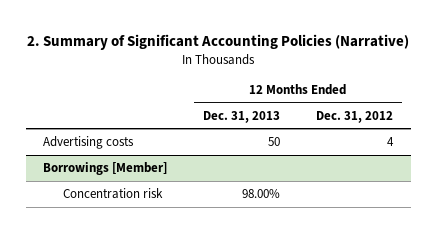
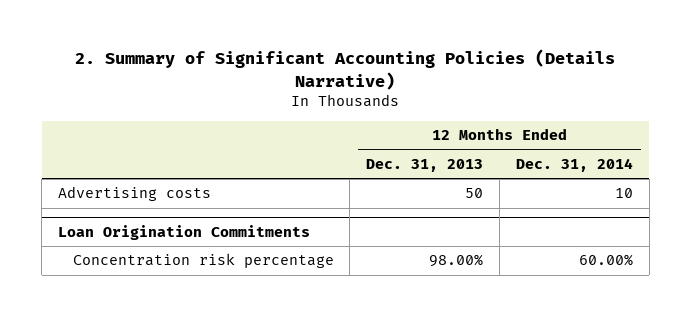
[27,33,410,50] 2. Summary of Significant Accounting Policies (Narrative) -> [75,49,616,90] 2. Summary of Significant Accounting Policies (Details Narrative)
[316,110,394,123] Dec. 31, 2012 -> none
none -> [515,158,633,173] Dec. 31, 2014
[43,162,168,176] Borrowings [Member] -> none
none -> [58,224,311,240] Loan Origination Commitments
[62,188,163,200] Concentration risk -> [72,253,334,269] Concentration risk percentage

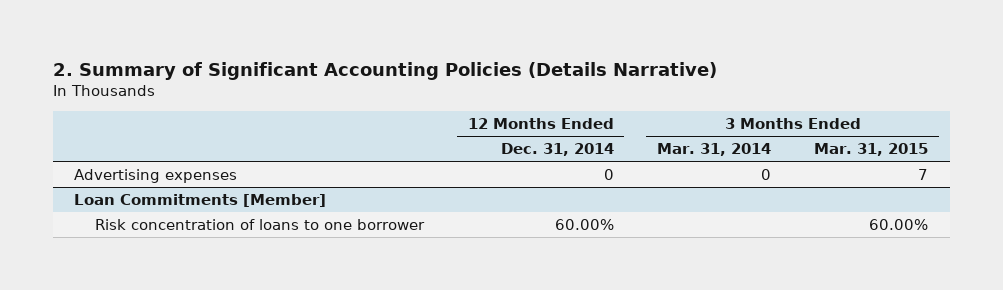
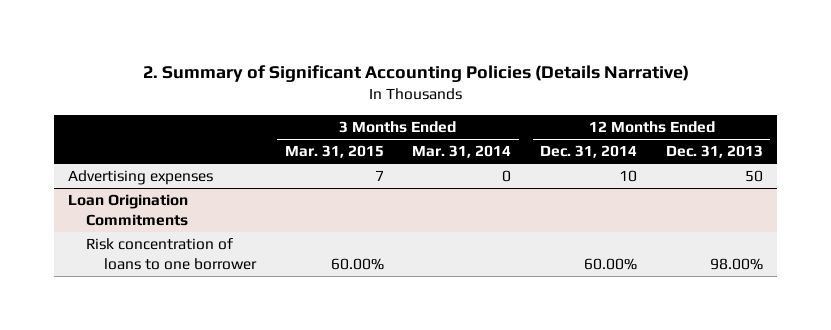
none -> [665,145,763,159] Dec. 31, 2013
[603,168,614,180] 0 -> [619,170,638,183] 10
[74,193,327,207] Loan Commitments [Member] -> [68,194,189,227] Loan Origination Commitments

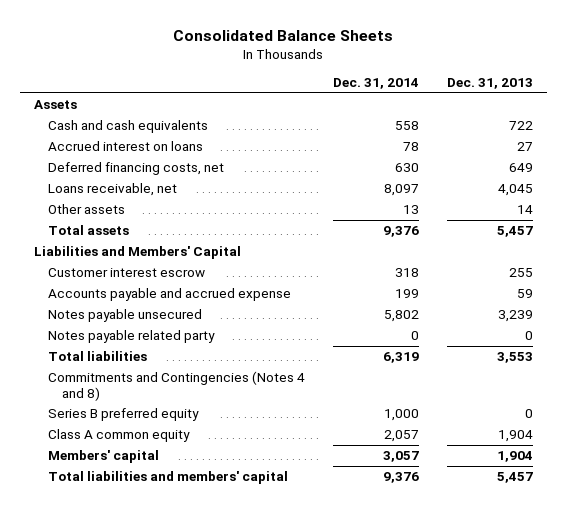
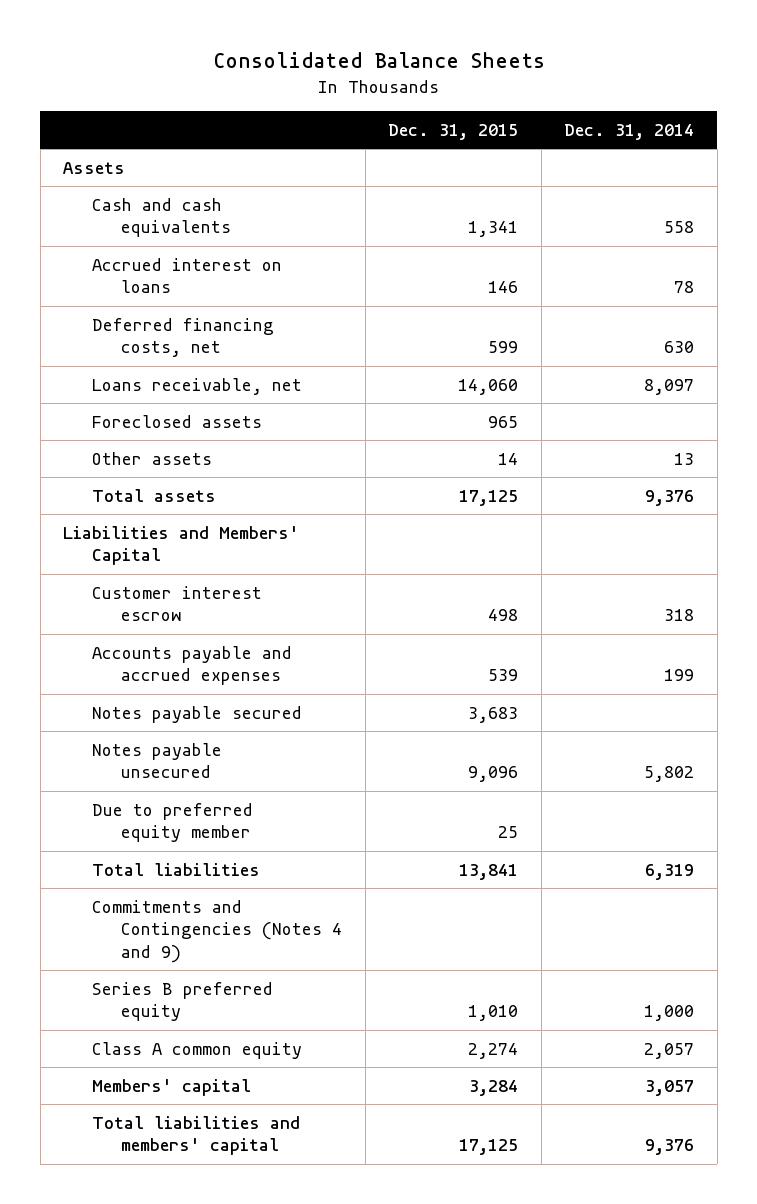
[446,78,533,90] Dec. 31, 2013 -> none
none -> [388,123,519,140] Dec. 31, 2015
none -> [92,414,263,428] Foreclosed assets
[47,288,291,302] Accounts payable and accrued expense -> [92,645,293,686] Accounts payable and accrued expenses
none -> [92,705,303,723] Notes payable secured
[47,330,215,344] Notes payable related party -> none
none -> [92,802,254,843] Due to preferred equity member
[47,371,305,401] Commitments and Contingencies (Notes 4 and 8) -> [92,899,343,964] Commitments and Contingencies (Notes 4 and 9)

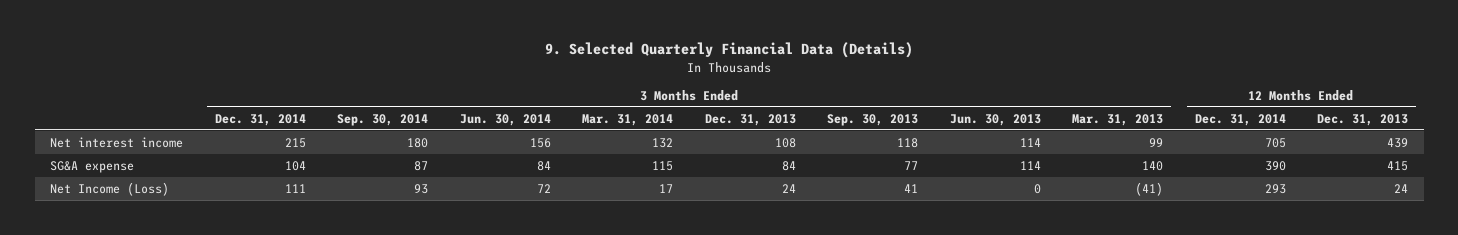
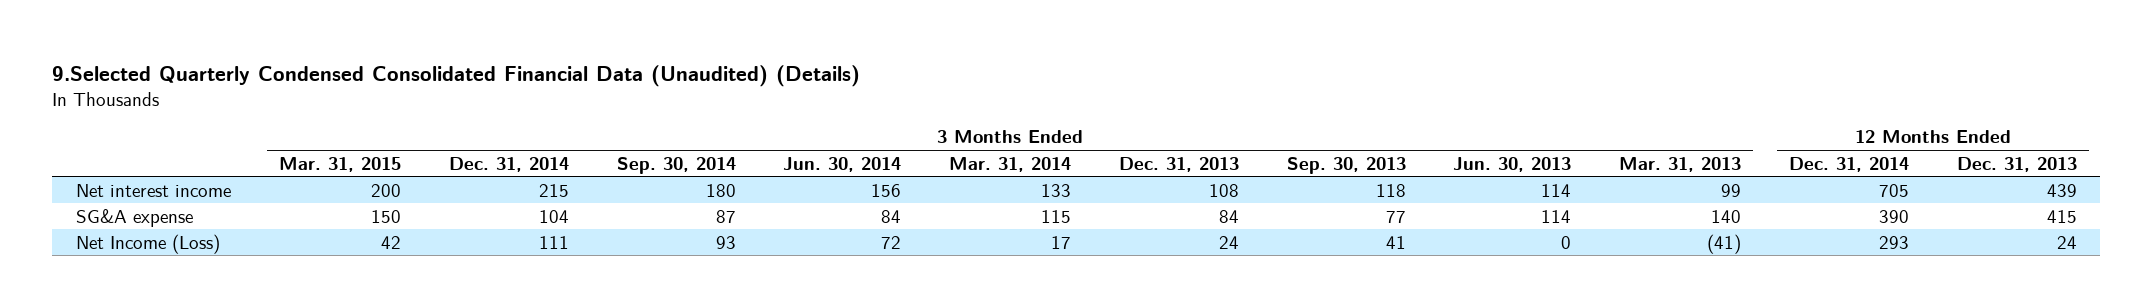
[545,42,914,59] 9. Selected Quarterly Financial Data (Details) -> [52,64,861,87] 9.Selected Quarterly Condensed Consolidated Financial Data (Unaudited) (Details)
none -> [279,156,402,172] Mar. 31, 2015
[652,137,674,148] 132 -> [1041,183,1072,197] 133

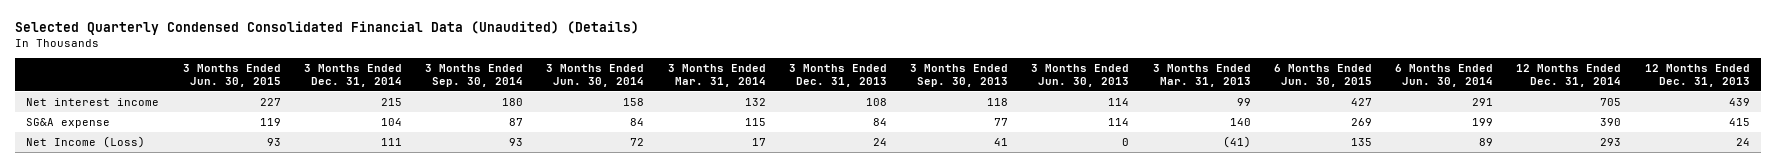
[52,64,861,87] 9.Selected Quarterly Condensed Consolidated Financial Data (Unaudited) (Details) -> [14,20,639,35] Selected Quarterly Condensed Consolidated Financial Data (Unaudited) (Details)
[279,156,402,172] Mar. 31, 2015 -> none
none -> [182,63,281,87] 3 Months Ended Jun. 30, 2015
none -> [1273,63,1372,87] 6 Months Ended Jun. 30, 2015
none -> [1395,63,1494,87] 6 Months Ended Jun. 30, 2014
[871,183,902,197] 156 -> [623,98,645,107] 158
[1041,183,1072,197] 133 -> [744,98,766,107] 132

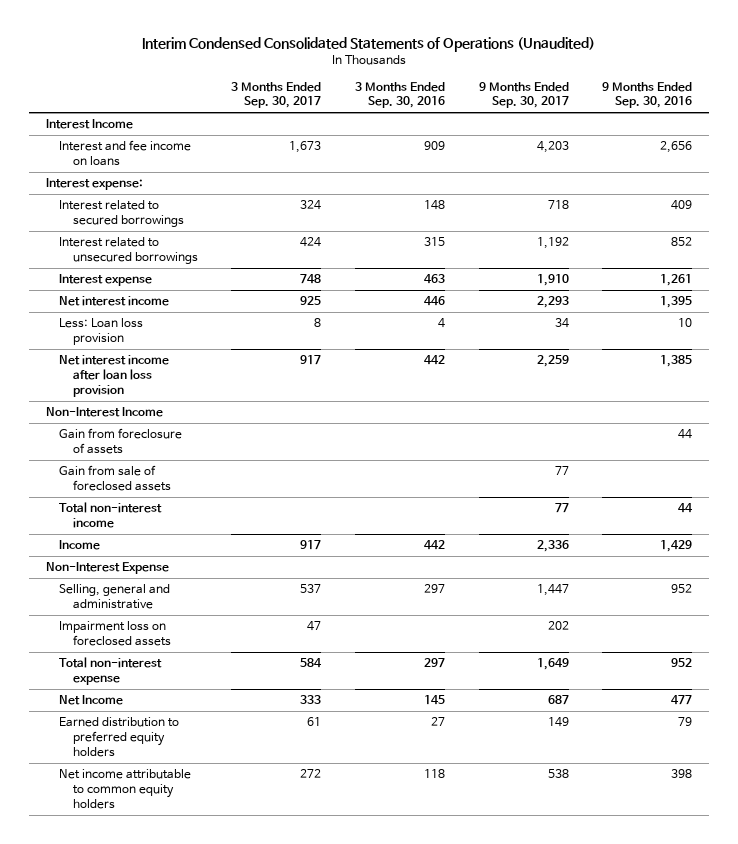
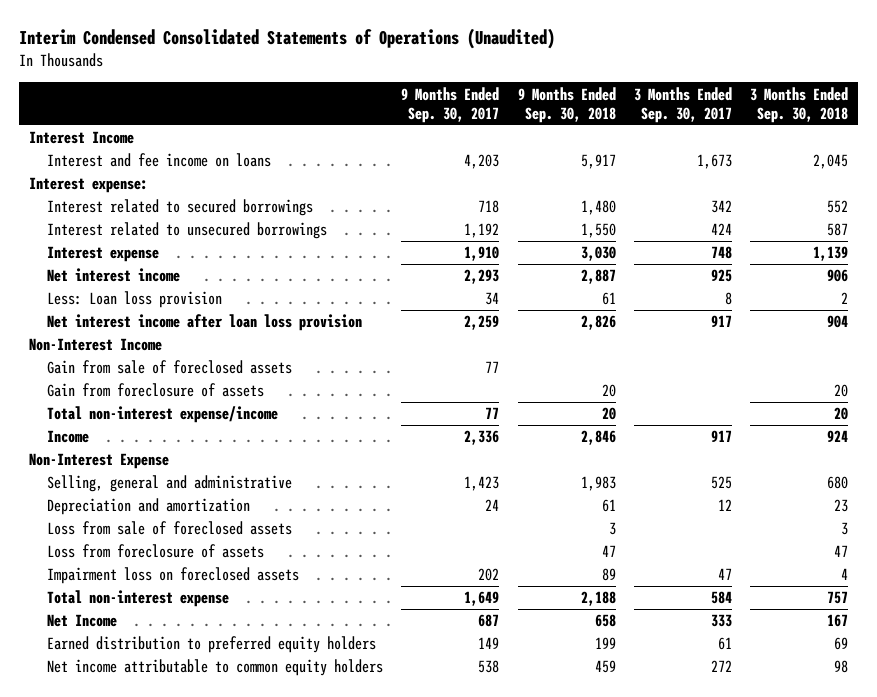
[355,81,446,109] 3 Months Ended Sep. 30, 2016 -> none
[602,81,693,109] 9 Months Ended Sep. 30, 2016 -> none
none -> [517,86,616,123] 9 Months Ended Sep. 30, 2018
none -> [750,86,849,123] 3 Months Ended Sep. 30, 2018
[300,200,322,211] 324 -> [710,200,732,214] 342
[59,428,183,455] Gain from foreclosure of assets -> [46,383,264,398] Gain from foreclosure of assets
[59,502,163,529] Total non-interest income -> [46,406,278,424] Total non-interest expense/income
[300,584,322,594] 537 -> [710,476,732,490] 525
[536,584,569,597] 1,447 -> [464,476,500,492] 1,423
none -> [46,498,250,516] Depreciation and amortization
none -> [46,521,292,536] Loss from sale of foreclosed assets
none -> [46,544,264,559] Loss from foreclosure of assets

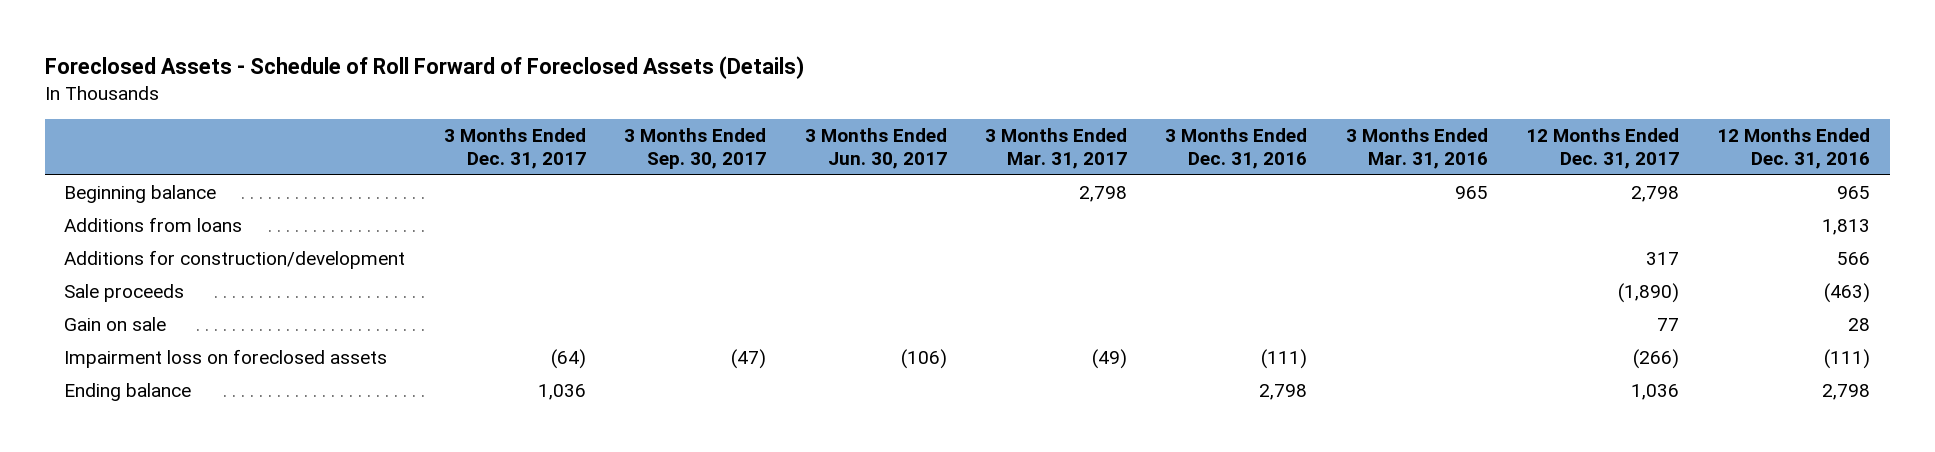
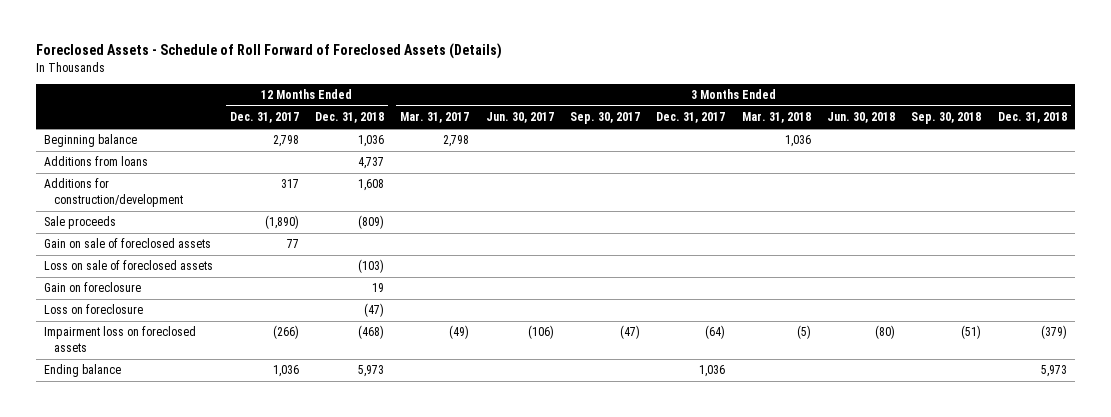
[1165,128,1308,169] 3 Months Ended Dec. 31, 2016 -> none
[1345,128,1488,169] 3 Months Ended Mar. 31, 2016 -> none
[1717,128,1871,169] 12 Months Ended Dec. 31, 2016 -> none
none -> [315,112,385,124] Dec. 31, 2018
none -> [741,112,811,124] Mar. 31, 2018
none -> [826,112,895,124] Jun. 30, 2018
none -> [911,112,982,125] Sep. 30, 2018
none -> [997,112,1067,124] Dec. 31, 2018
[64,317,167,332] Gain on sale -> [44,238,212,249] Gain on sale of foreclosed assets
none -> [44,260,214,271] Loss on sale of foreclosed assets
none -> [44,282,142,293] Gain on foreclosure
none -> [44,304,144,315] Loss on foreclosure

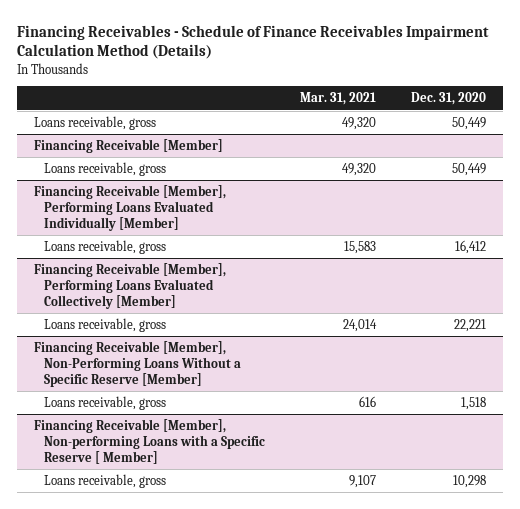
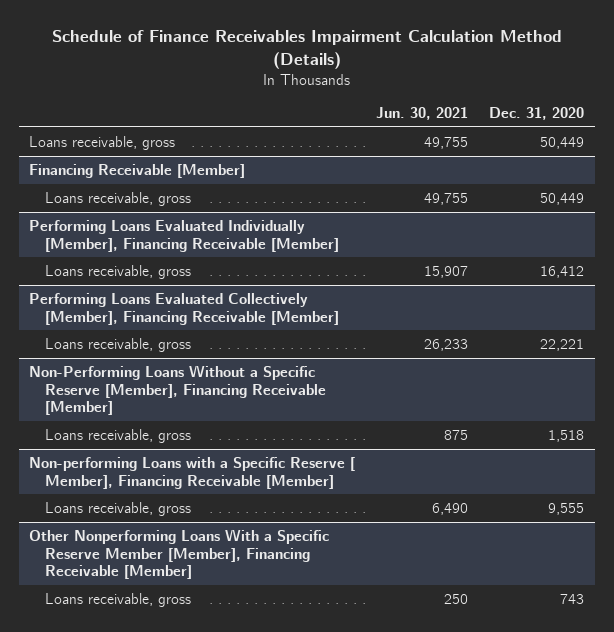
[16,24,489,60] Financing Receivables - Schedule of Finance Receivables Impairment Calculation Method (Details) -> [51,29,562,69] Schedule of Finance Receivables Impairment Calculation Method (Details)
[299,92,376,106] Mar. 31, 2021 -> none
none -> [376,107,469,121] Jun. 30, 2021
[34,184,227,231] Financing Receivable [Member], Performing Loans Evaluated Individually [Member] -> [29,219,339,252] Performing Loans Evaluated Individually [Member], Financing Receivable [Member]
[34,262,227,309] Financing Receivable [Member], Performing Loans Evaluated Collectively [Member] -> [29,292,339,325] Performing Loans Evaluated Collectively [Member], Financing Receivable [Member]
[34,340,241,387] Financing Receivable [Member], Non-Performing Loans Without a Specific Reserve [Member] -> [29,364,326,416] Non-Performing Loans Without a Specific Reserve [Member], Financing Receivable [Member]
[34,418,265,464] Financing Receivable [Member], Non-performing Loans with a Specific Reserve [ Member] -> [29,456,356,489] Non-performing Loans with a Specific Reserve [ Member], Financing Receivable [Member]
[452,474,486,488] 10,298 -> [548,502,585,515] 9,555
none -> [29,528,330,580] Other Nonperforming Loans With a Specific Reserve Member [Member], Financing Receivable [Member]
none -> [44,592,191,607] Loans receivable, gross

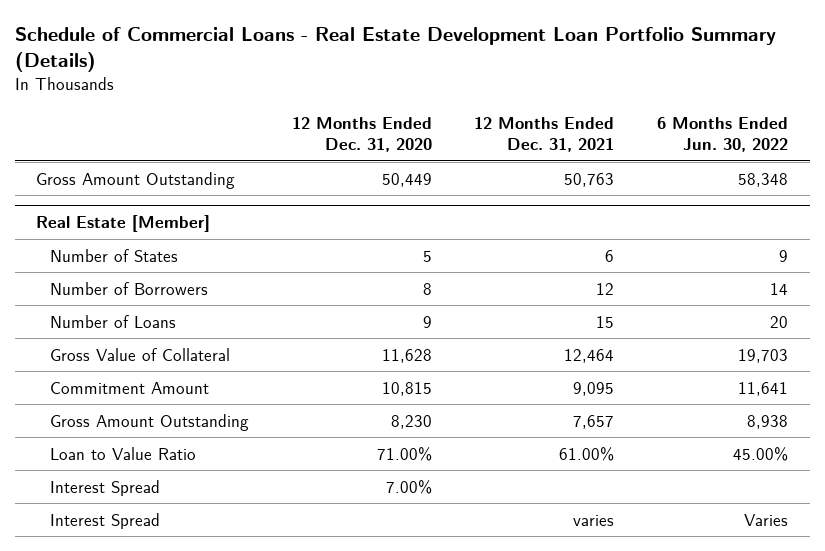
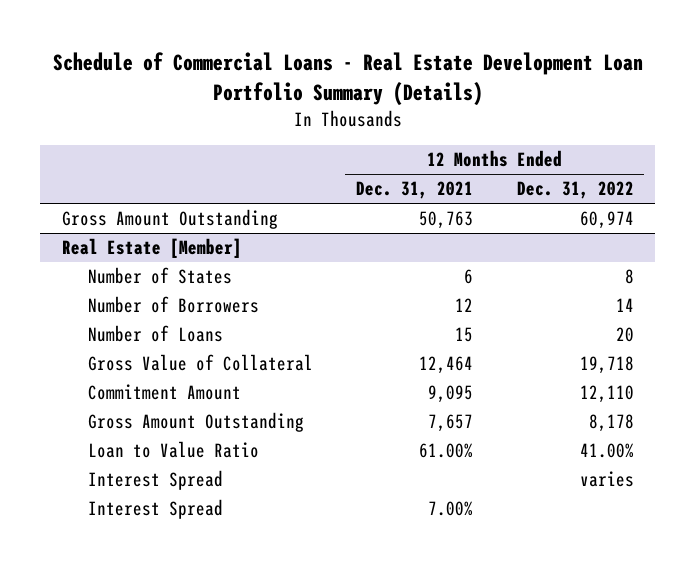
[291,116,432,153] 12 Months Ended Dec. 31, 2020 -> none
[657,116,789,153] 6 Months Ended Jun. 30, 2022 -> none
none -> [516,181,634,200] Dec. 31, 2022
[573,514,615,526] varies -> [428,501,474,517] 7.00%

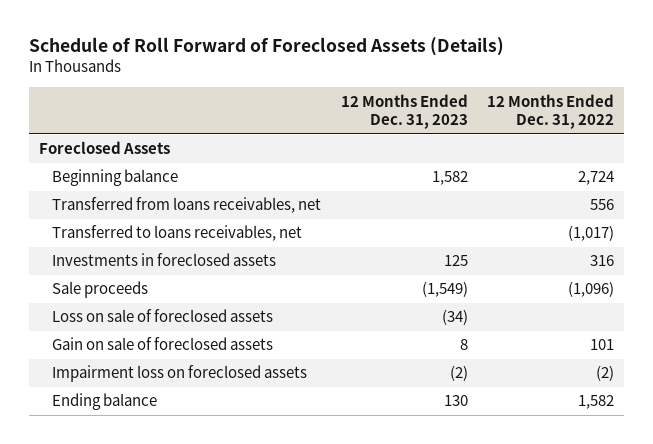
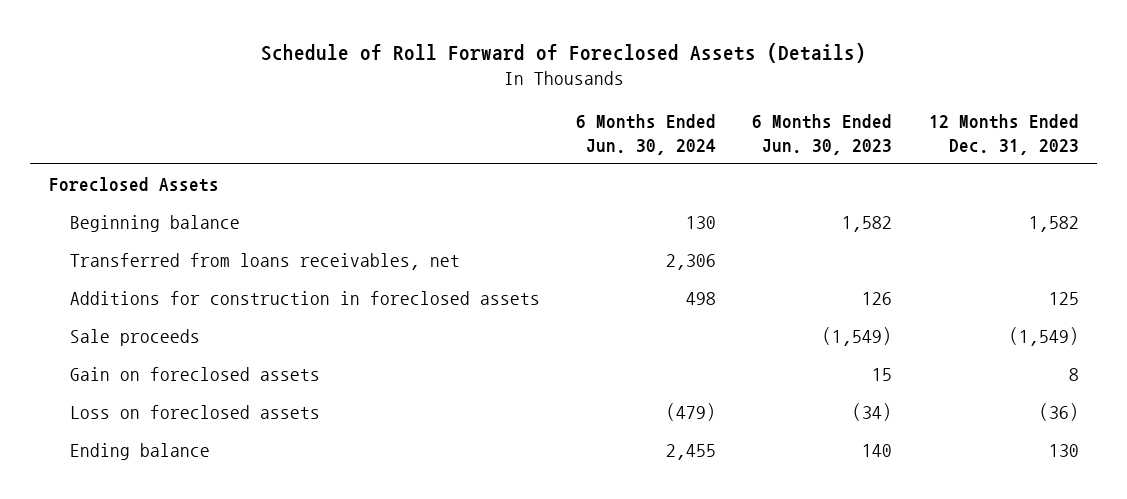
[487,93,615,130] 12 Months Ended Dec. 31, 2022 -> none
none -> [576,114,717,155] 6 Months Ended Jun. 30, 2024
none -> [752,114,893,155] 6 Months Ended Jun. 30, 2023
[52,225,303,242] Transferred to loans receivables, net -> none
[52,253,277,267] Investments in foreclosed assets -> [69,290,540,305] Additions for construction in foreclosed assets
[52,309,274,323] Loss on sale of foreclosed assets -> none
[52,337,274,351] Gain on sale of foreclosed assets -> [69,366,320,381] Gain on foreclosed assets
[52,365,308,383] Impairment loss on foreclosed assets -> [69,404,320,419] Loss on foreclosed assets
[449,365,468,382] (2) -> [1038,402,1079,421] (36)

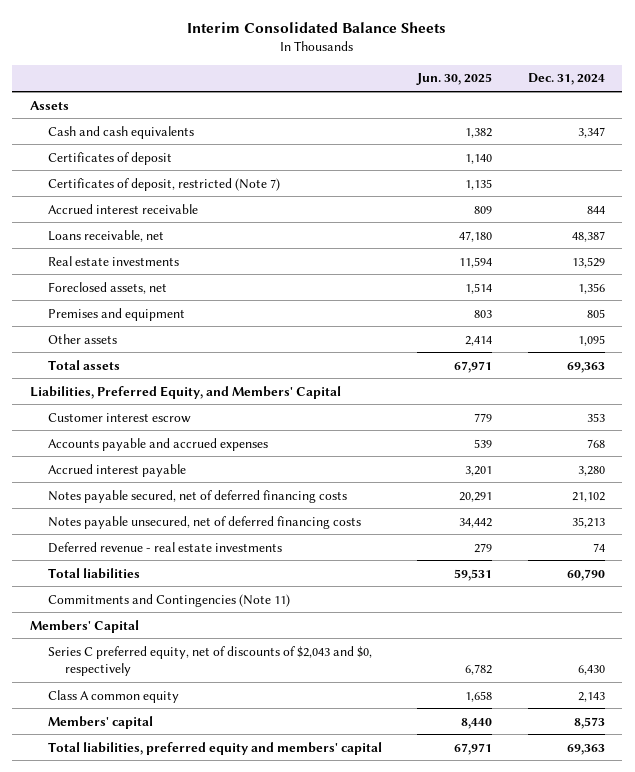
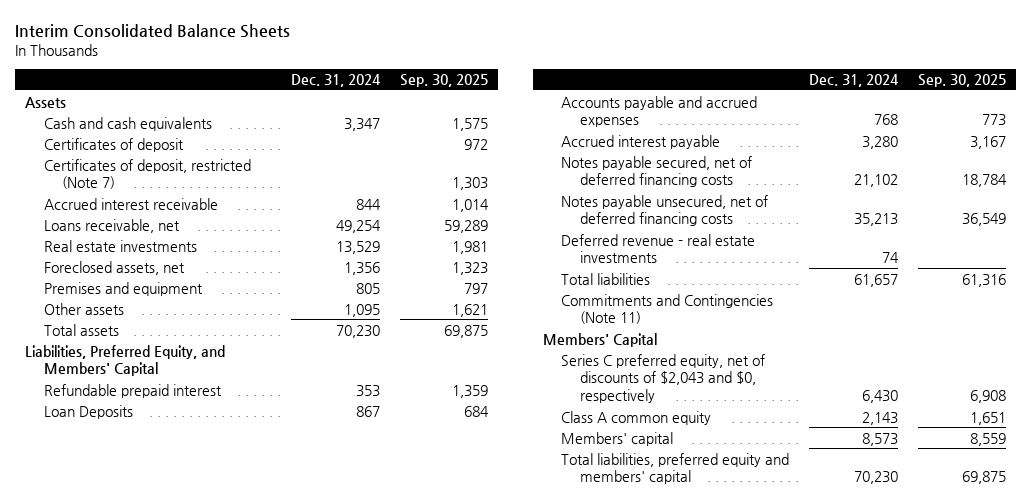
[416,73,493,86] Jun. 30, 2025 -> none
none -> [400,74,489,88] Sep. 30, 2025
[571,230,605,242] 48,387 -> [336,219,382,233] 49,254
[566,361,605,373] 69,363 -> [336,324,381,338] 70,230
[47,412,191,423] Customer interest escrow -> [43,383,222,398] Refundable prepaid interest
none -> [43,404,133,419] Loan Deposits
[566,568,605,581] 60,790 -> [854,273,899,287] 61,657
[566,743,605,755] 69,363 -> [854,471,899,485] 70,230

